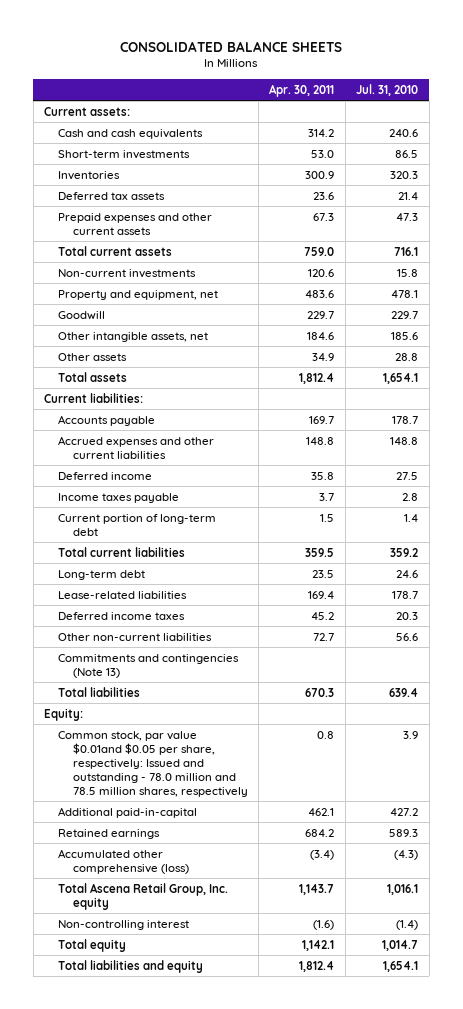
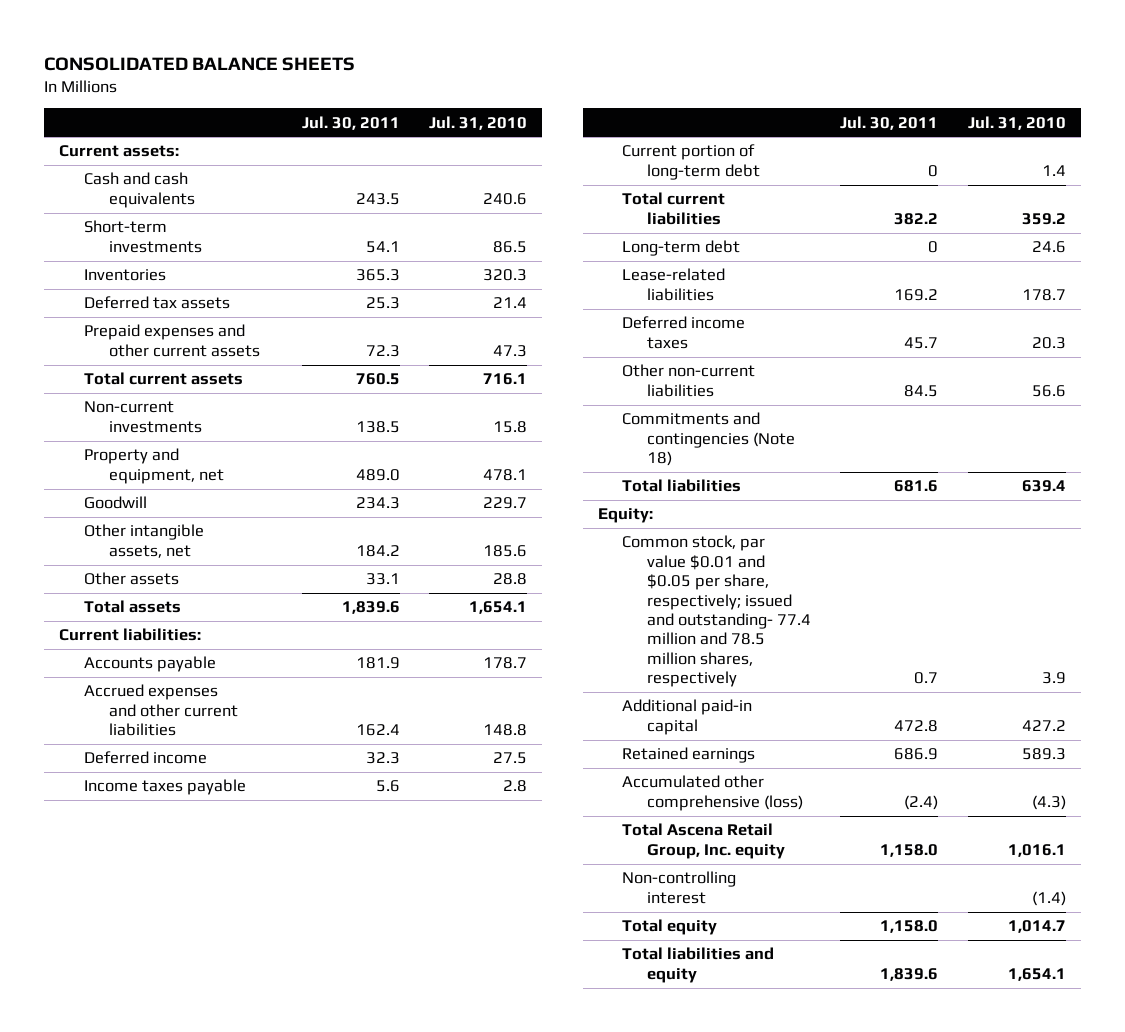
[269,83,335,97] Apr. 30, 2011 -> none
none -> [301,115,400,130] Jul. 30, 2011
[58,653,240,678] Commitments and contingencies (Note 13) -> [622,412,796,467] Commitments and contingencies (Note 18)
[58,730,248,797] Common stock, par value $0.01and $0.05 per share, respectively: Issued and outstanding - 78.0 million and 78.5 million shares, respectively -> [622,535,812,688] Common stock, par value $0.01 and $0.05 per share, respectively; issued and outstanding- 77.4 million and 78.5 million shares, respectively
[58,806,198,818] Additional paid-in-capital -> [622,699,753,735] Additional paid-in capital

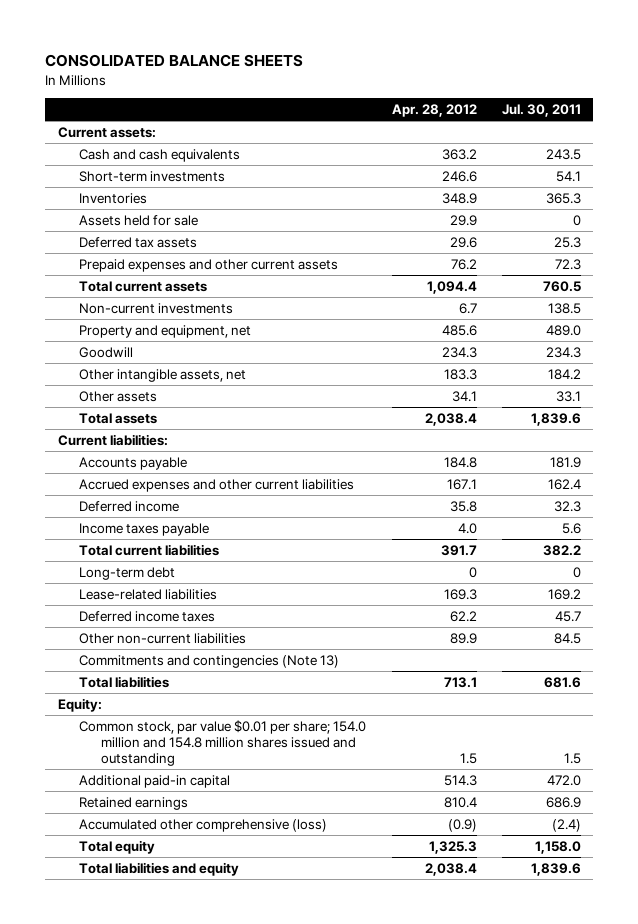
[429,115,528,130] Jul. 31, 2010 -> none
none -> [391,104,477,118] Apr. 28, 2012
none -> [79,214,199,226] Assets held for sale
[622,144,761,180] Current portion of long-term debt -> none
[622,412,796,467] Commitments and contingencies (Note 18) -> [79,654,340,668] Commitments and contingencies (Note 13)
[622,535,812,688] Common stock, par value $0.01 and $0.05 per share, respectively; issued and outstanding- 77.4 million and 78.5 million shares, respectively -> [79,719,367,766] Common stock, par value $0.01 per share; 154.0 million and 154.8 million shares issued and outstanding
[914,672,939,685] 0.7 -> [563,752,581,764] 1.5
[894,719,939,732] 472.8 -> [546,774,581,786] 472.0
[622,823,786,859] Total Ascena Retail Group, Inc. equity -> none
[622,871,737,904] Non-controlling interest -> none

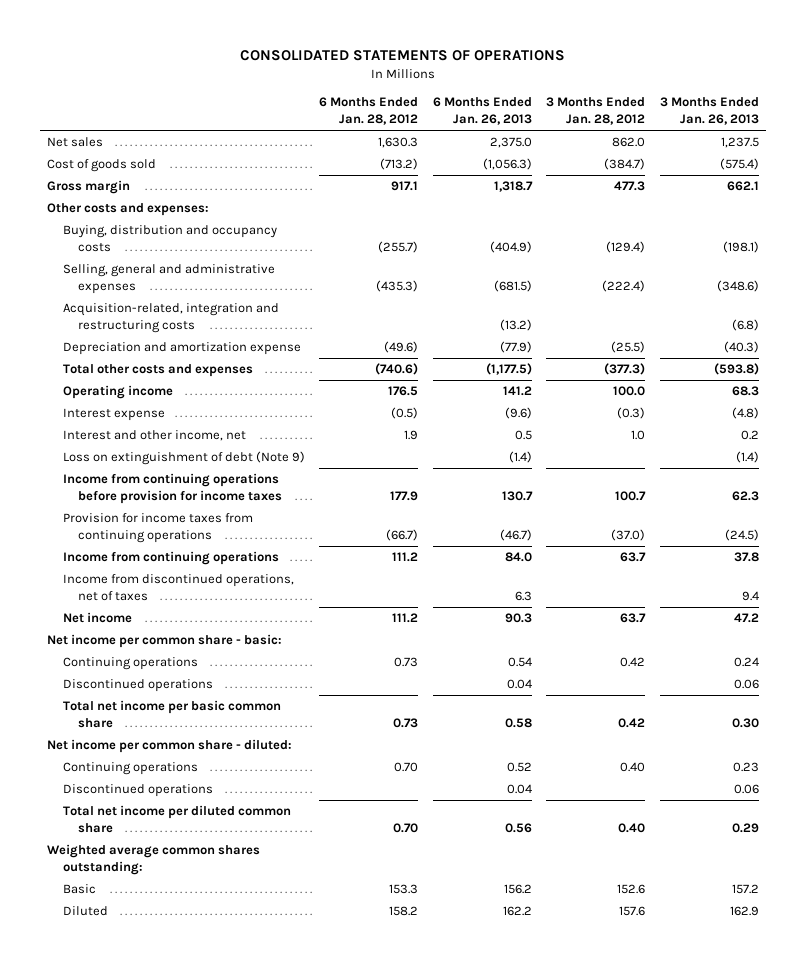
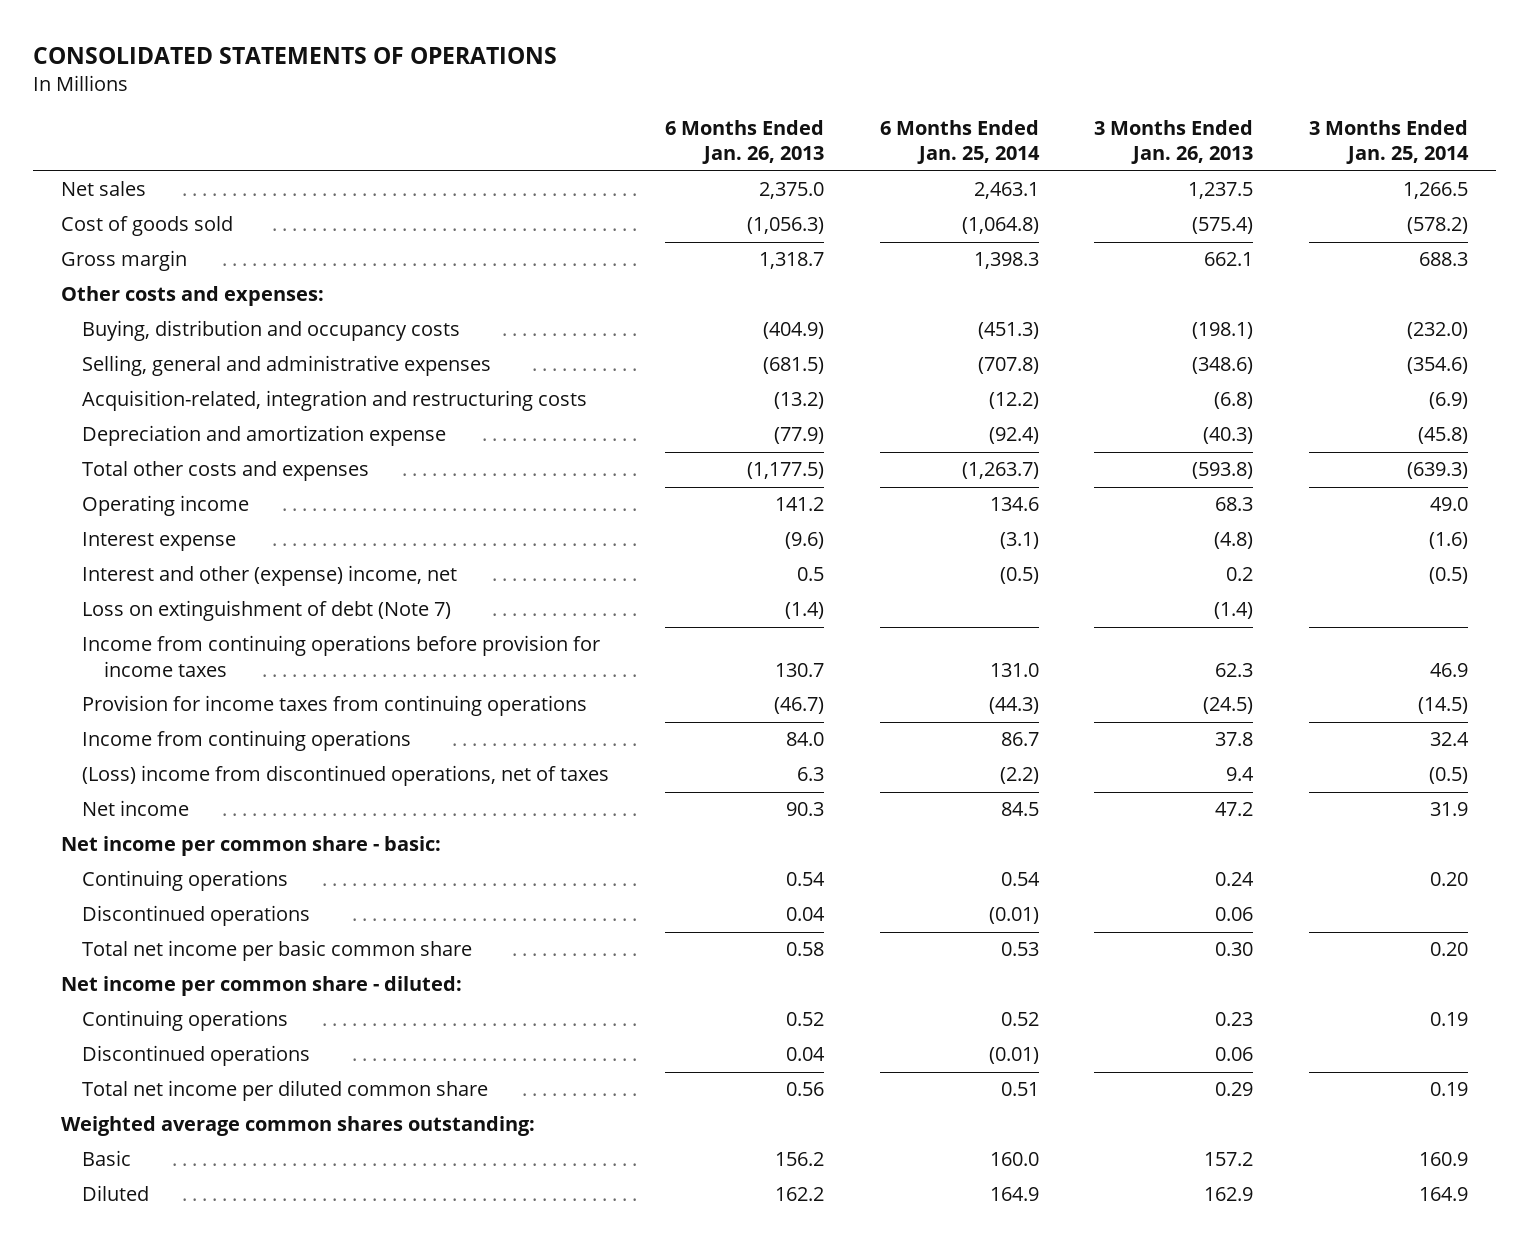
[319,97,419,126] 6 Months Ended Jan. 28, 2012 -> none
[546,97,646,126] 3 Months Ended Jan. 28, 2012 -> none
none -> [879,119,1040,165] 6 Months Ended Jan. 25, 2014
none -> [1308,119,1469,165] 3 Months Ended Jan. 25, 2014
[62,430,246,442] Interest and other income, net -> [82,565,458,587] Interest and other (expense) income, net
[62,451,305,466] Loss on extinguishment of debt (Note 9) -> [82,600,452,622] Loss on extinguishment of debt (Note 7)
[62,574,294,602] Income from discontinued operations, net of taxes -> [82,765,610,787] (Loss) income from discontinued operations, net of taxes

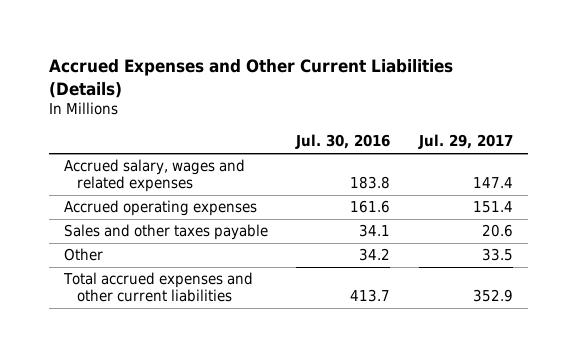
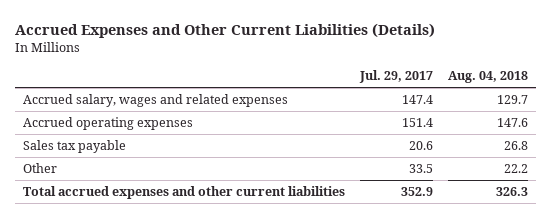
[295,134,391,150] Jul. 30, 2016 -> none
none -> [448,71,529,84] Aug. 04, 2018
[63,224,268,241] Sales and other taxes payable -> [22,139,126,153] Sales tax payable

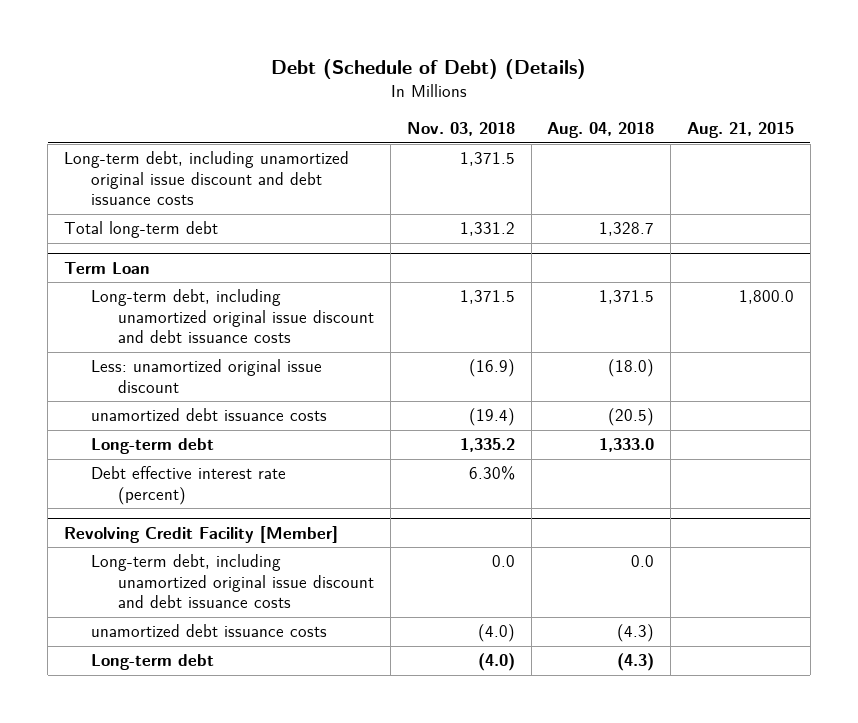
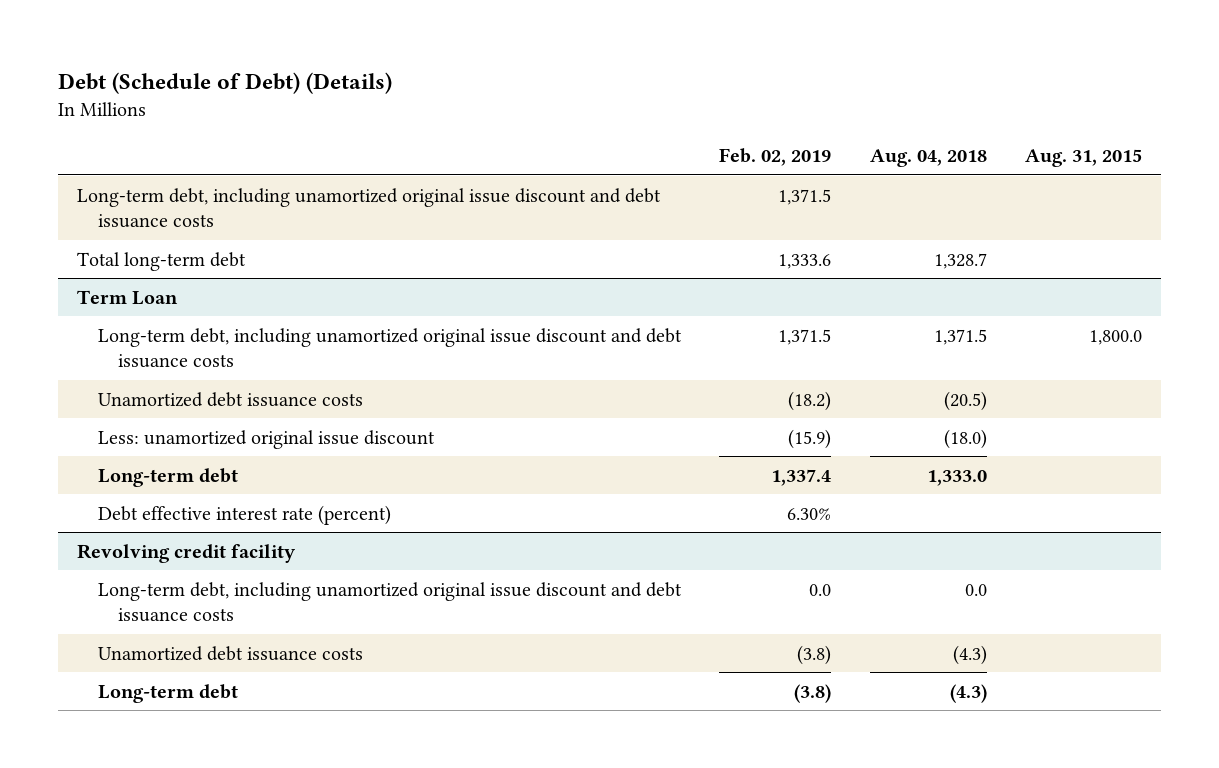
[406,122,515,137] Nov. 03, 2018 -> none
[687,122,795,139] Aug. 21, 2015 -> none
none -> [719,148,832,167] Feb. 02, 2019
none -> [1024,149,1142,168] Aug. 31, 2015
none -> [97,391,363,407] Unamortized debt issuance costs
[91,408,328,422] unamortized debt issuance costs -> none
[64,525,339,543] Revolving Credit Facility [Member] -> [77,543,297,563] Revolving credit facility
[91,624,328,638] unamortized debt issuance costs -> [97,645,363,661] Unamortized debt issuance costs

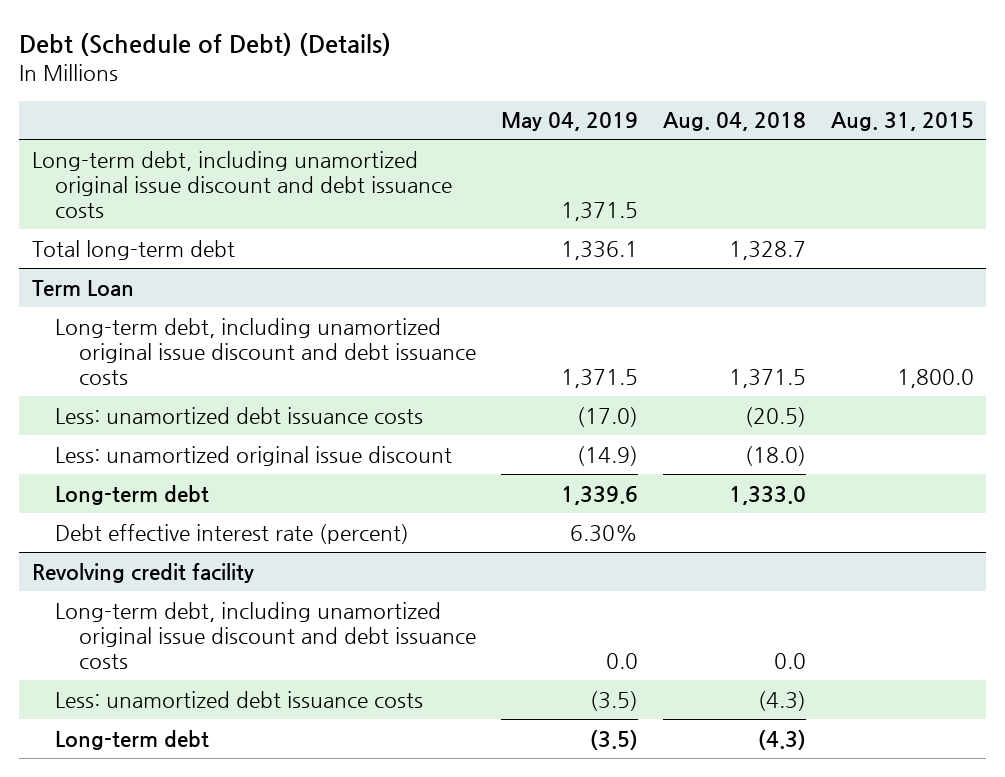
[719,148,832,167] Feb. 02, 2019 -> none
none -> [501,112,639,132] May 04, 2019
[97,391,363,407] Unamortized debt issuance costs -> [55,406,424,424] Less: unamortized debt issuance costs
[97,645,363,661] Unamortized debt issuance costs -> [55,690,424,708] Less: unamortized debt issuance costs

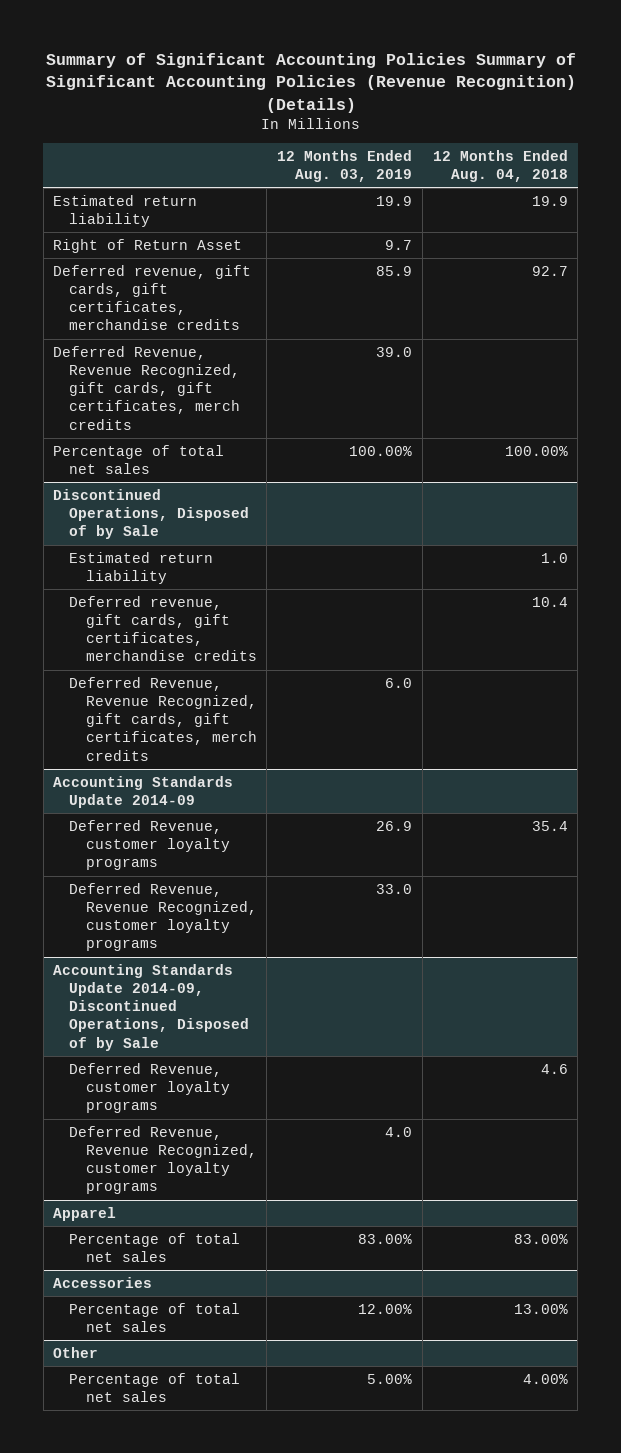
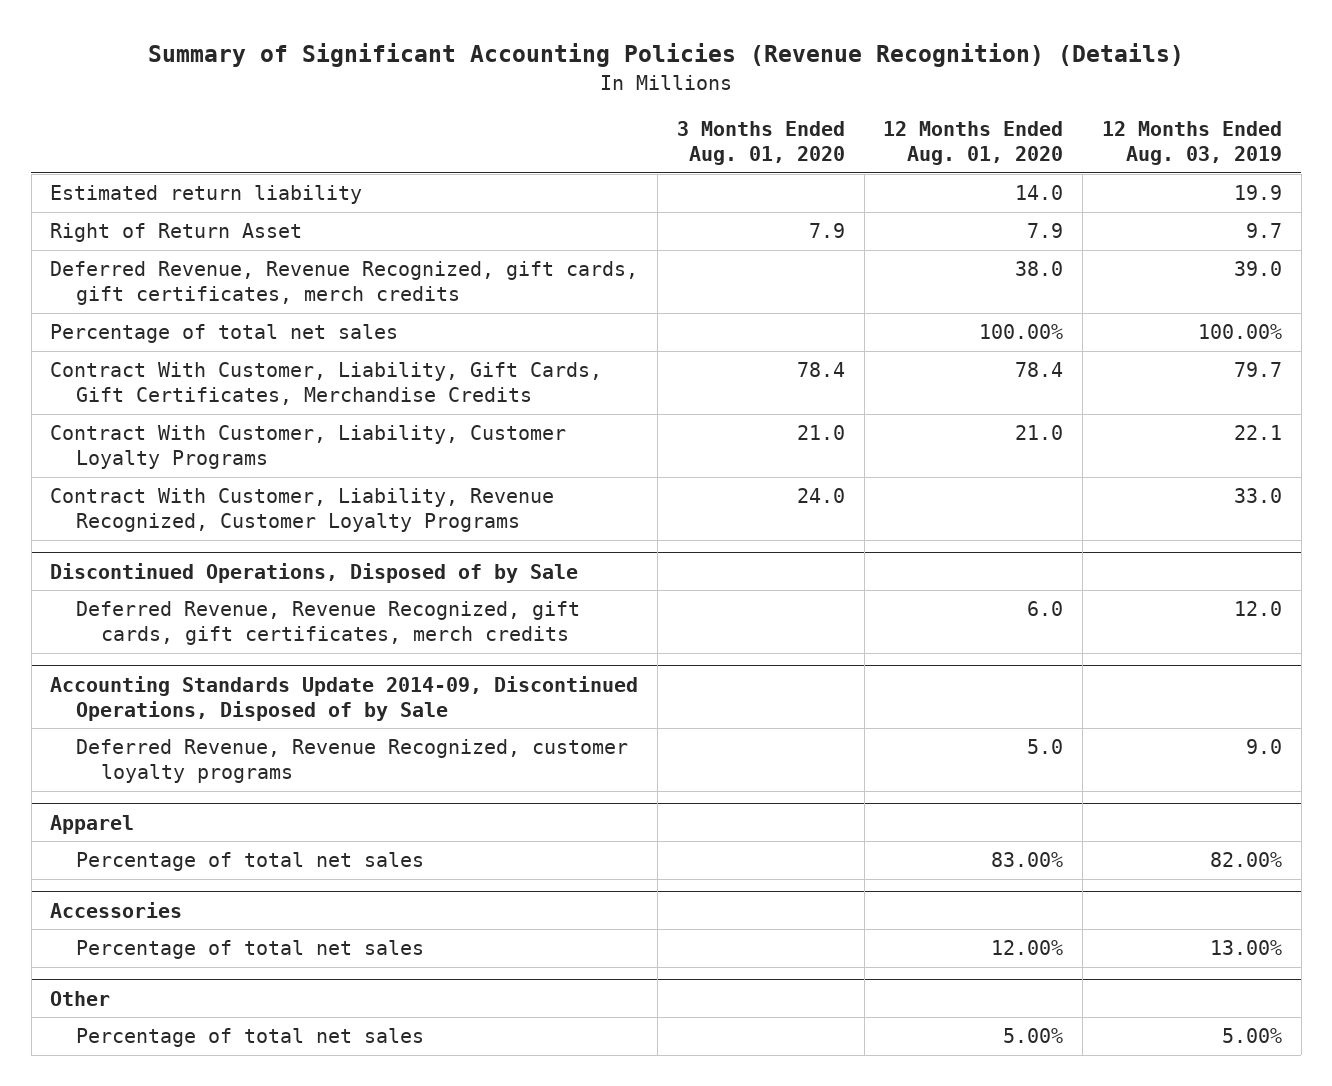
[45,53,576,113] Summary of Significant Accounting Policies Summary of Significant Accounting Policies (Revenue Recognition) (Details) -> [148,43,1185,68] Summary of Significant Accounting Policies (Revenue Recognition) (Details)
[432,149,568,183] 12 Months Ended Aug. 04, 2018 -> none
none -> [676,120,845,166] 3 Months Ended Aug. 01, 2020
none -> [883,120,1064,166] 12 Months Ended Aug. 01, 2020
[53,264,252,331] Deferred revenue, gift cards, gift certificates, merchandise credits -> none
none -> [50,362,603,406] Contract With Customer, Liability, Gift Cards, Gift Certificates, Merchandise Credits
none -> [50,425,567,470] Contract With Customer, Liability, Customer Loyalty Programs
none -> [50,488,555,533] Contract With Customer, Liability, Revenue Recognized, Customer Loyalty Programs
[69,551,214,584] Estimated return liability -> none
[69,595,257,662] Deferred revenue, gift cards, gift certificates, merchandise credits -> none
[53,775,234,808] Accounting Standards Update 2014-09 -> none
[69,819,230,871] Deferred Revenue, customer loyalty programs -> none
[69,882,257,952] Deferred Revenue, Revenue Recognized, customer loyalty programs -> none
[385,677,413,688] 6.0 -> [1233,601,1282,617] 12.0
[69,1062,230,1114] Deferred Revenue, customer loyalty programs -> none
[385,1126,413,1137] 4.0 -> [1245,739,1282,755] 9.0
[358,1233,413,1244] 83.00% -> [1209,852,1282,868] 82.00%
[358,1303,413,1314] 12.00% -> [1209,940,1282,956] 13.00%

